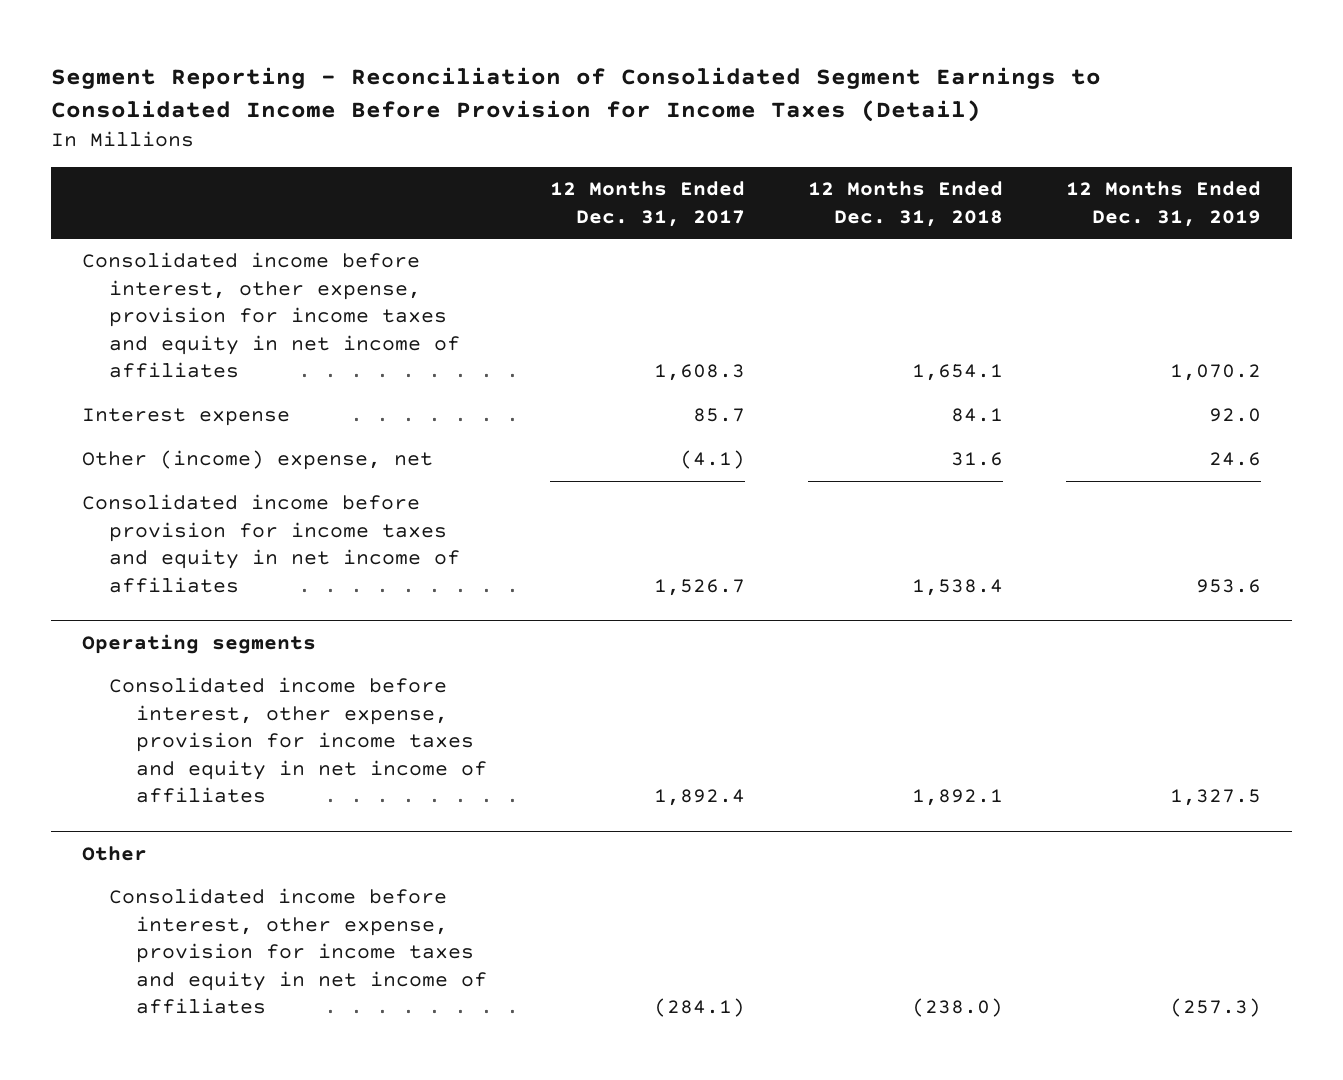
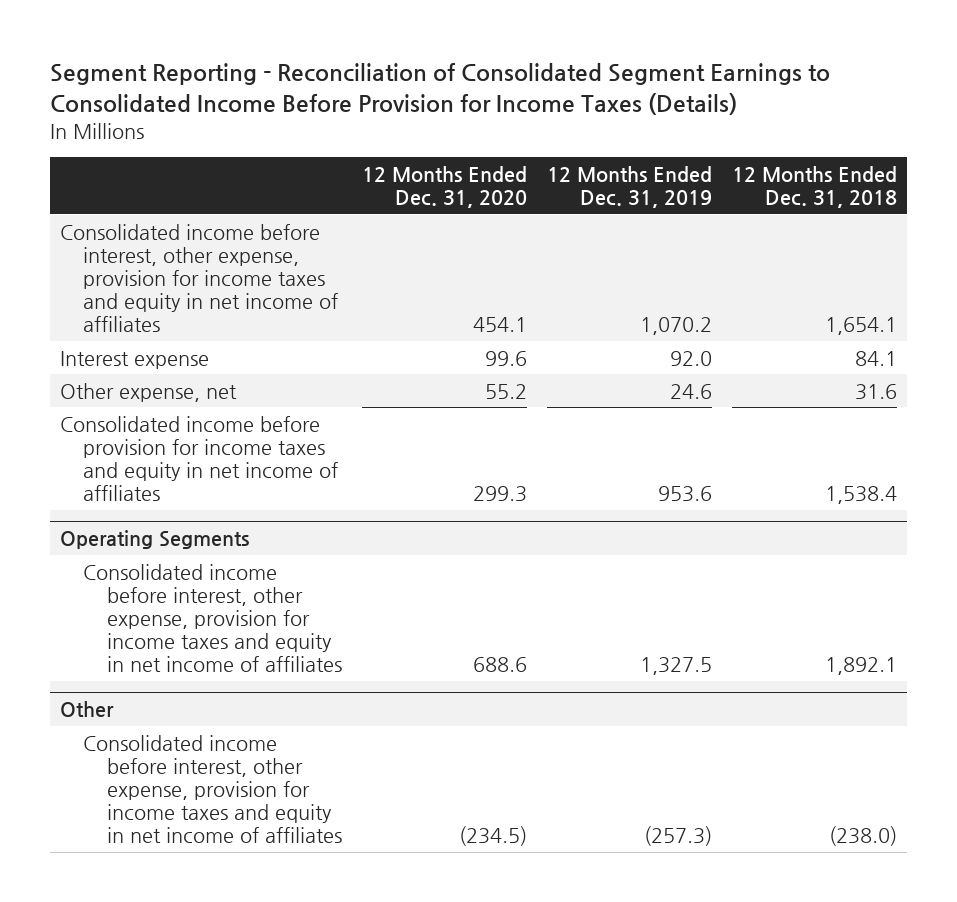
[51,67,1102,123] Segment Reporting - Reconciliation of Consolidated Segment Earnings to Consolidated Income Before Provision for Income Taxes (Detail) -> [49,63,830,115] Segment Reporting - Reconciliation of Consolidated Segment Earnings to Consolidated Income Before Provision for Income Taxes (Details)
[549,181,745,227] 12 Months Ended Dec. 31, 2017 -> none
none -> [361,165,527,209] 12 Months Ended Dec. 31, 2020
[82,450,434,471] Other (income) expense, net -> [59,382,237,402] Other expense, net
[82,633,317,654] Operating segments -> [59,530,249,550] Operating Segments

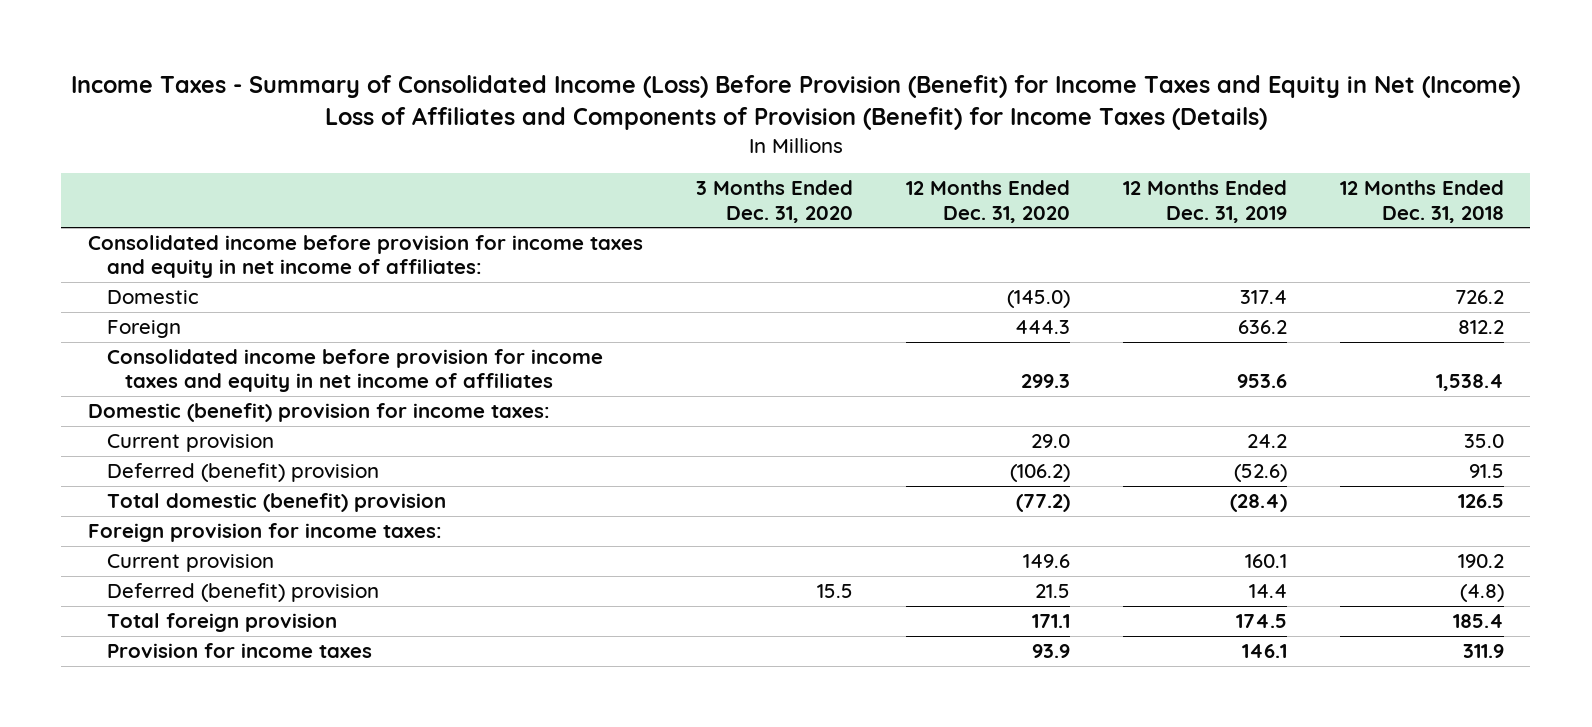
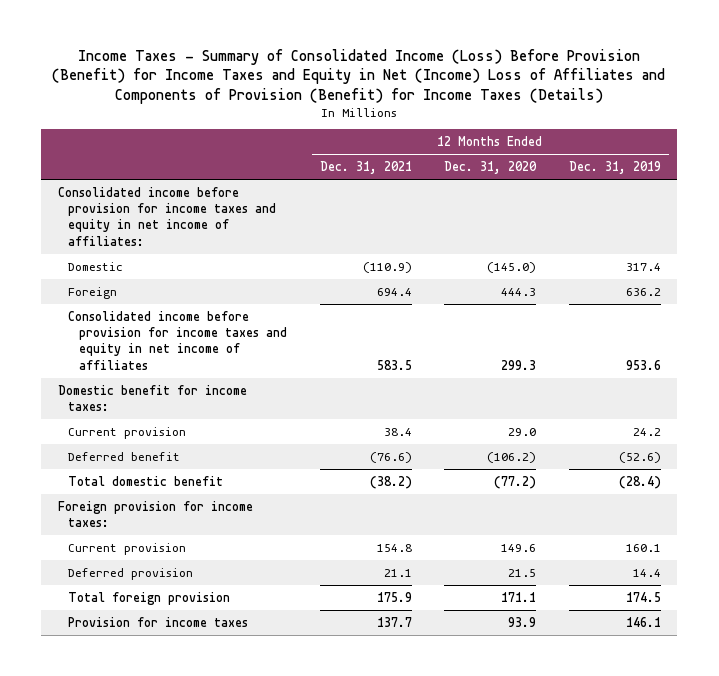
[695,180,853,223] 3 Months Ended Dec. 31, 2020 -> none
[1339,180,1504,223] 12 Months Ended Dec. 31, 2018 -> none
none -> [319,161,412,175] Dec. 31, 2021
[87,403,550,423] Domestic (benefit) provision for income taxes: -> [57,384,247,412] Domestic benefit for income taxes:
[106,463,379,483] Deferred (benefit) provision -> [68,451,181,461] Deferred benefit
[106,493,446,513] Total domestic (benefit) provision -> [68,475,224,486] Total domestic benefit
[106,583,379,603] Deferred (benefit) provision -> [68,567,194,580] Deferred provision

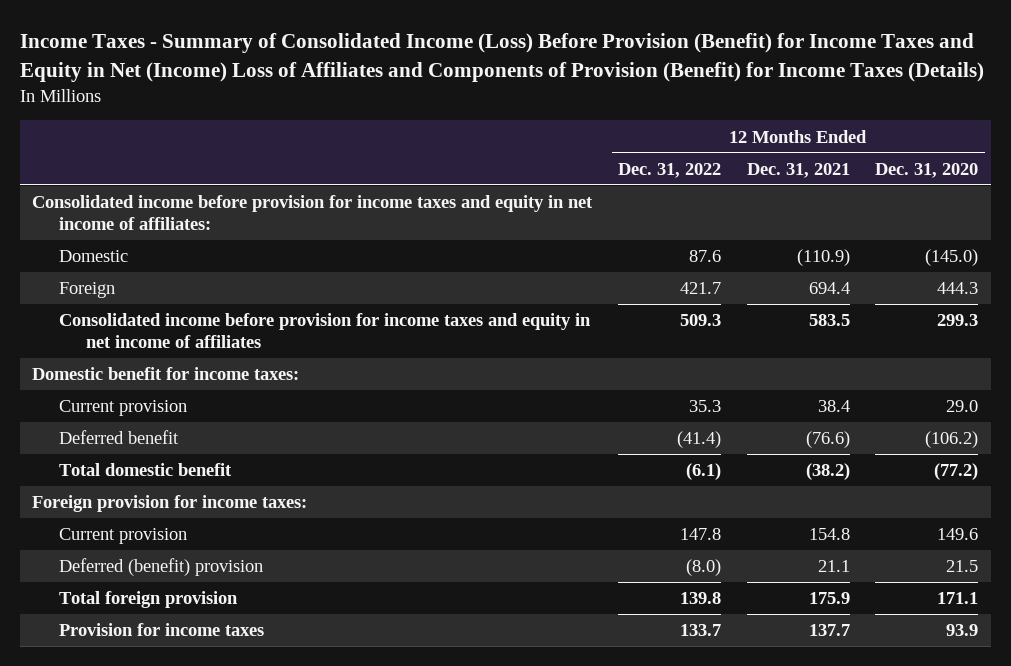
[568,161,661,175] Dec. 31, 2019 -> none
none -> [618,162,722,178] Dec. 31, 2022
[68,567,194,580] Deferred provision -> [59,558,264,577] Deferred (benefit) provision

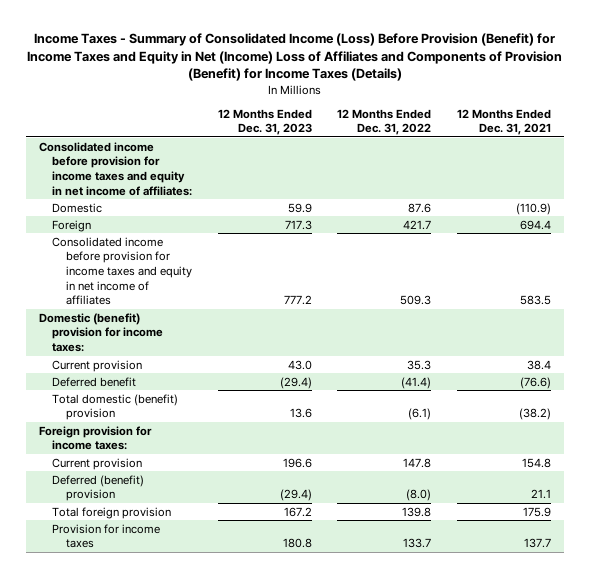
[875,162,979,178] Dec. 31, 2020 -> none
none -> [217,108,312,136] 12 Months Ended Dec. 31, 2023
[32,367,300,381] Domestic benefit for income taxes: -> [38,312,164,353] Domestic (benefit) provision for income taxes:
[59,463,233,477] Total domestic benefit -> [52,393,179,421] Total domestic (benefit) provision

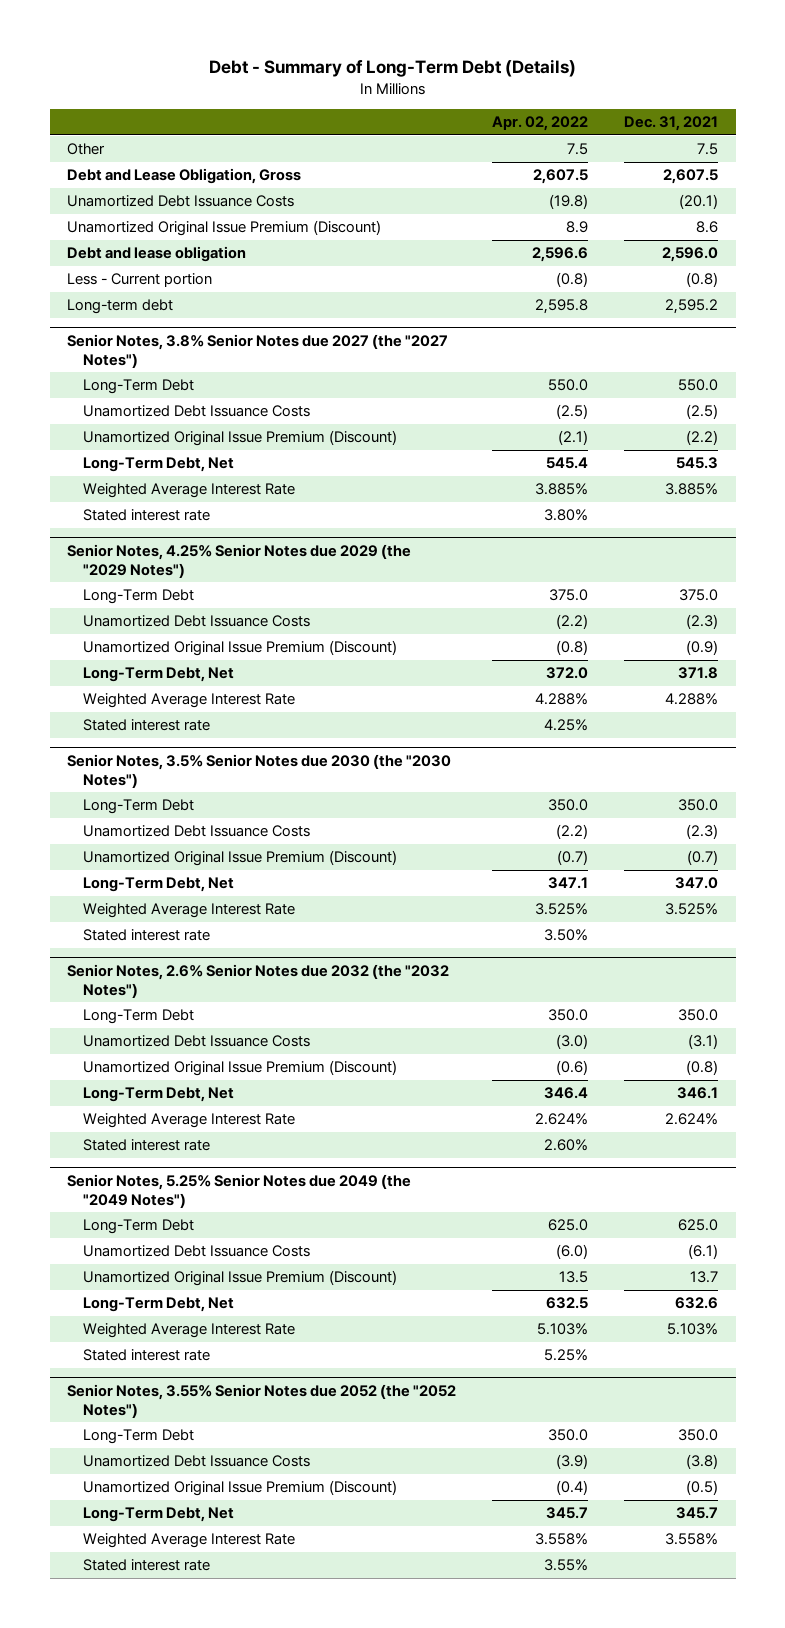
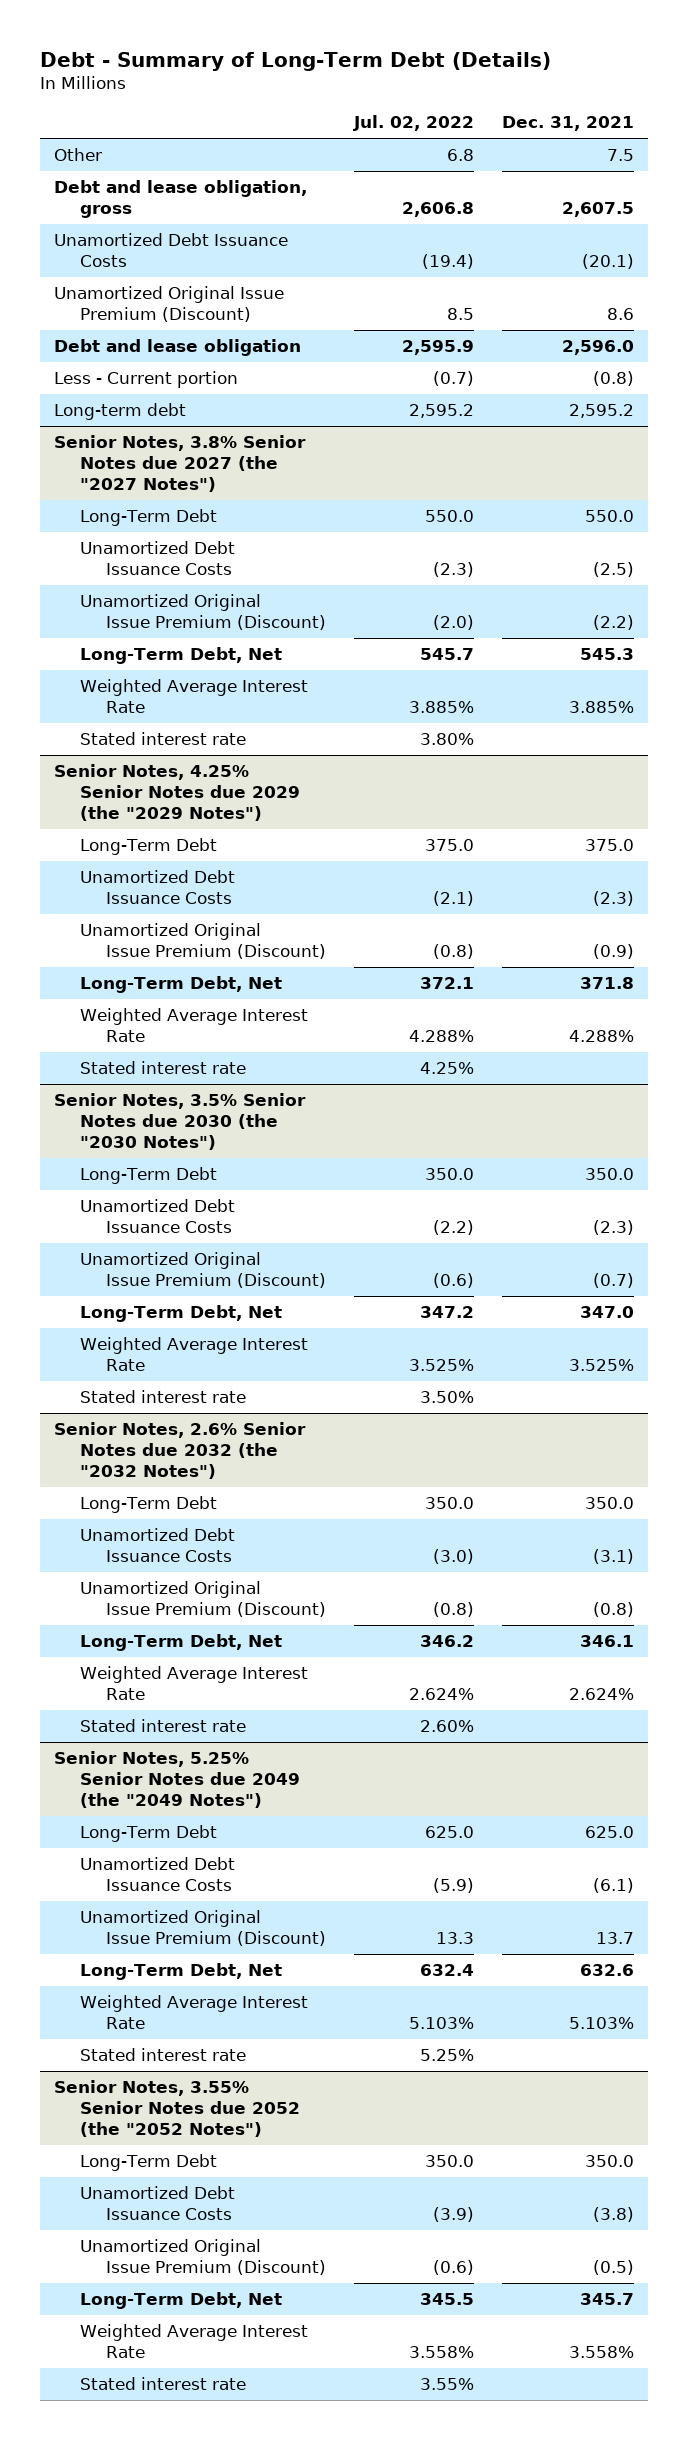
[492,116,589,132] Apr. 02, 2022 -> none
none -> [352,115,474,132] Jul. 02, 2022
[67,168,302,185] Debt and Lease Obligation, Gross -> [54,180,308,219] Debt and lease obligation, gross

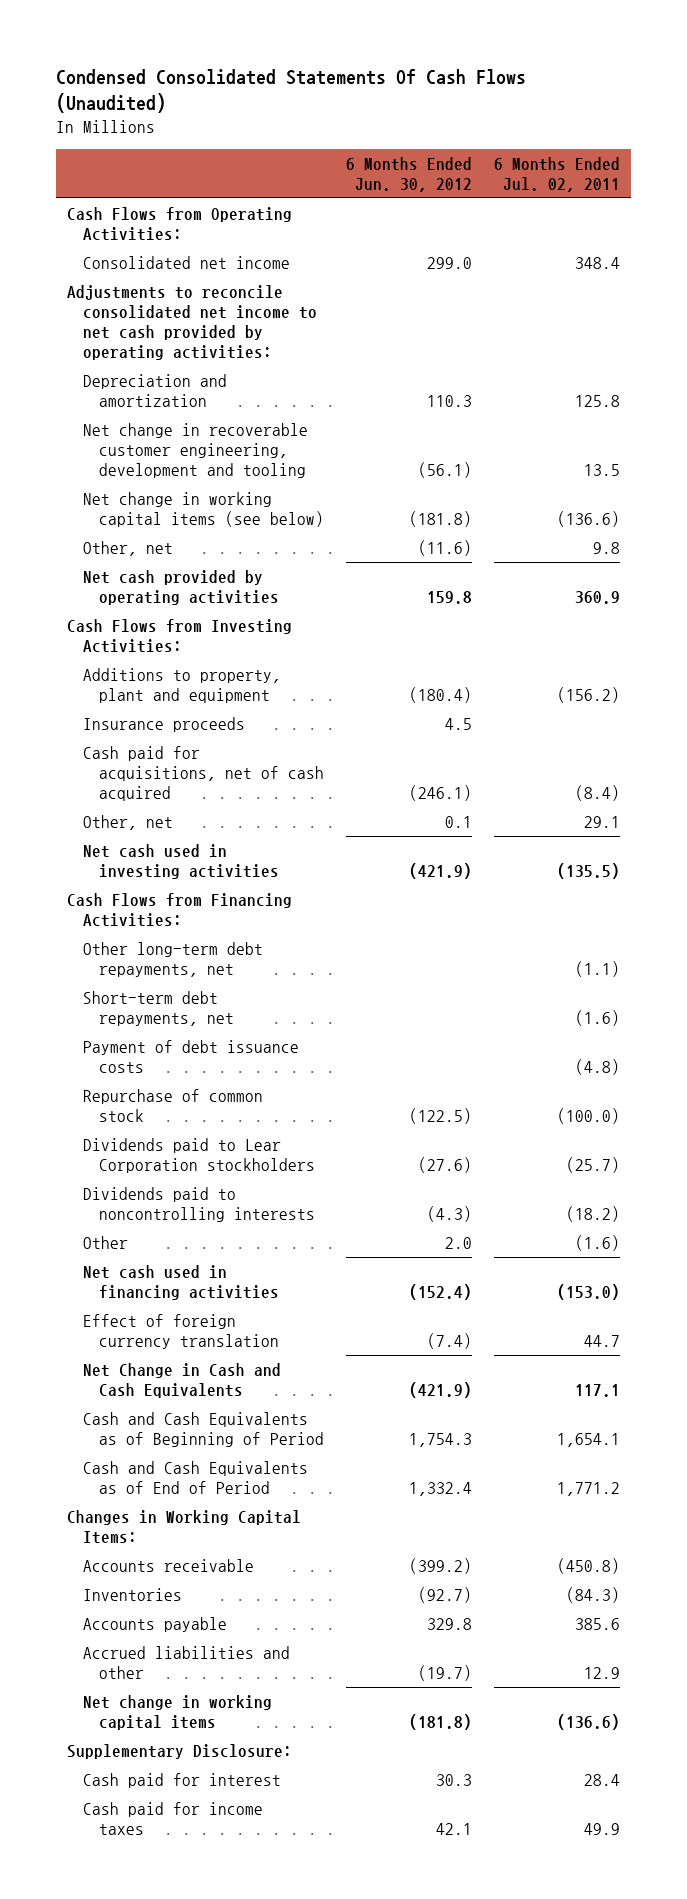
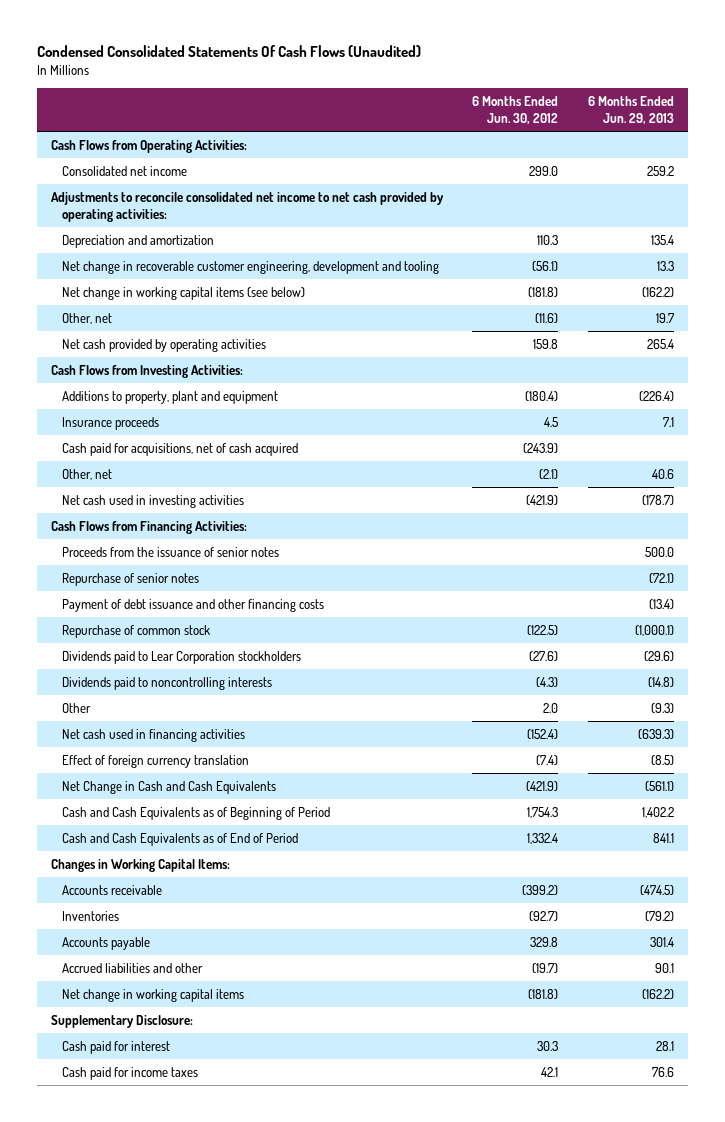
[494,156,621,192] 6 Months Ended Jul. 02, 2011 -> none
none -> [587,96,674,124] 6 Months Ended Jun. 29, 2013
[409,785,473,802] (246.1) -> [523,442,559,453] (243.9)
[445,815,473,828] 0.1 -> [539,468,559,479] (2.1)
[83,941,264,977] Other long-term debt repayments, net -> none
[83,990,235,1026] Short-term debt repayments, net -> none
none -> [61,546,279,557] Proceeds from the issuance of senior notes
none -> [61,572,199,586] Repurchase of senior notes
[83,1039,300,1073] Payment of debt issuance costs -> [61,598,324,612] Payment of debt issuance and other financing costs

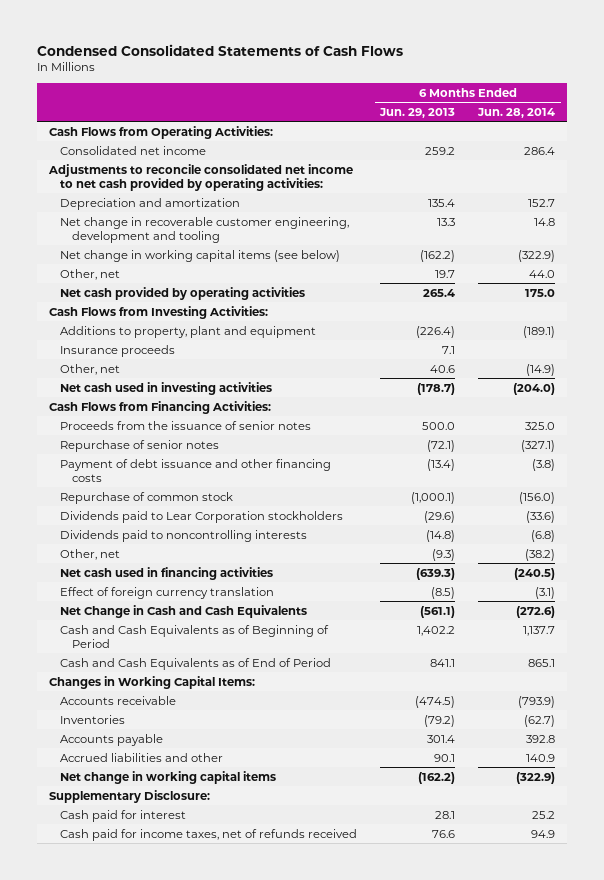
[36,45,421,58] Condensed Consolidated Statements Of Cash Flows (Unaudited) -> [37,43,404,56] Condensed Consolidated Statements of Cash Flows
[472,96,559,124] 6 Months Ended Jun. 30, 2012 -> none
none -> [477,107,556,118] Jun. 28, 2014
[61,442,298,456] Cash paid for acquisitions, net of cash acquired -> none
[61,702,91,713] Other -> [60,548,121,560] Other, net
[61,1066,198,1080] Cash paid for income taxes -> [60,828,358,841] Cash paid for income taxes, net of refunds received

